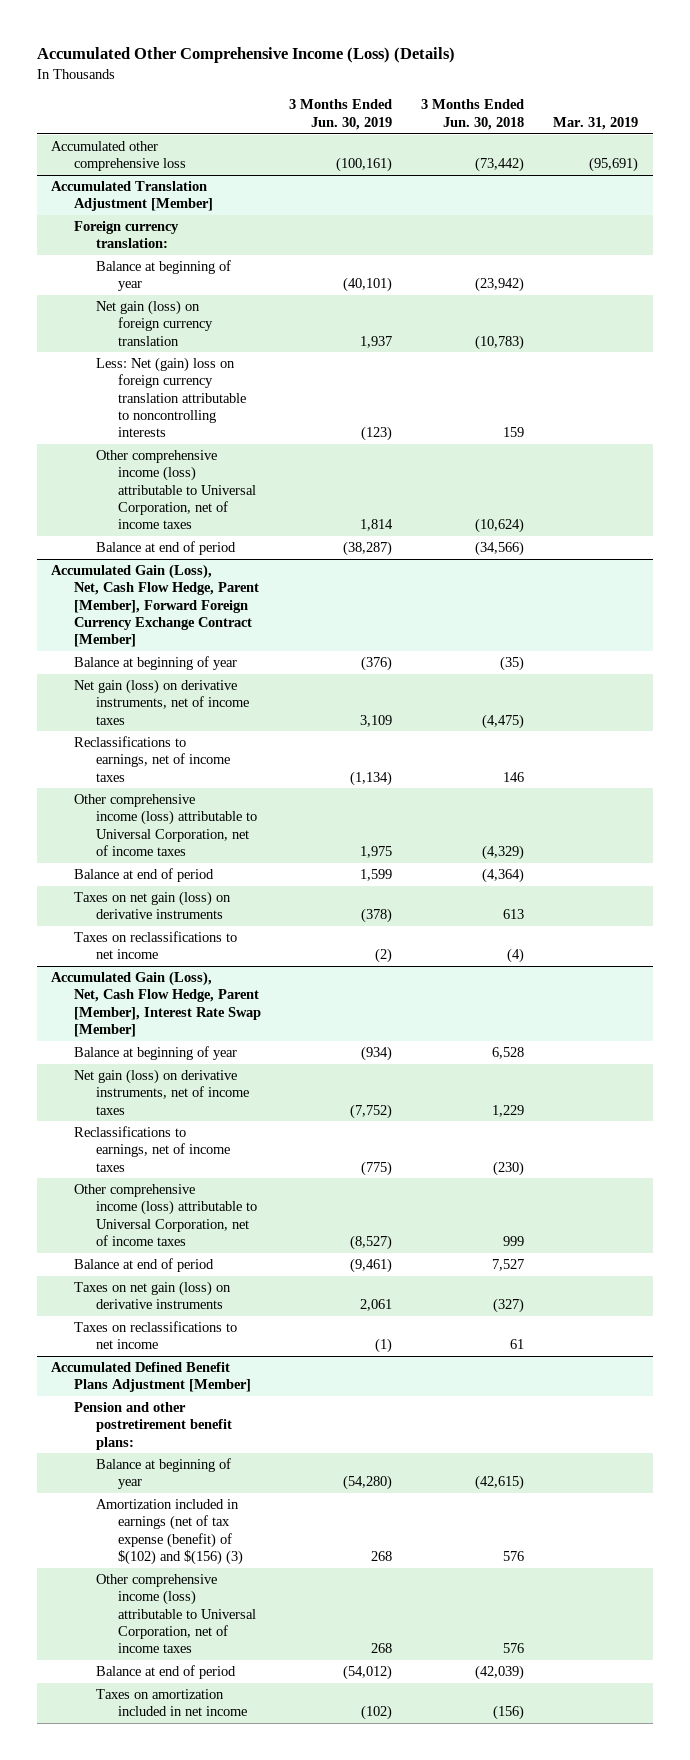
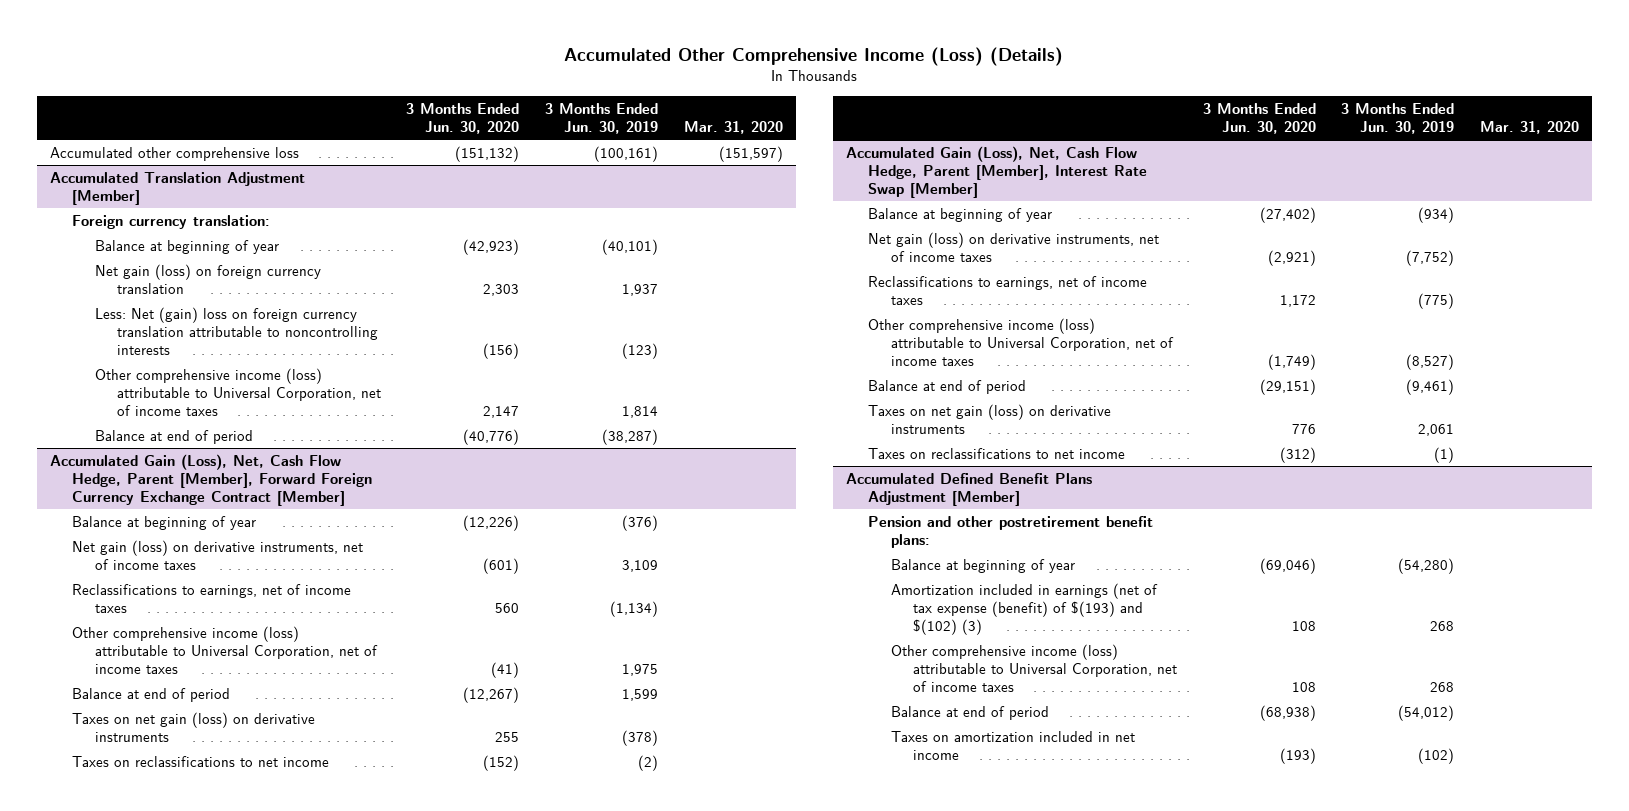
[421,99,525,130] 3 Months Ended Jun. 30, 2018 -> none
[553,116,639,130] Mar. 31, 2019 -> none
none -> [406,102,520,134] 3 Months Ended Jun. 30, 2020
none -> [683,120,783,134] Mar. 31, 2020
[95,1499,243,1565] Amortization included in earnings (net of tax expense (benefit) of $(102) and $(156) (3) -> [890,582,1158,636] Amortization included in earnings (net of tax expense (benefit) of $(193) and $(102) (3)

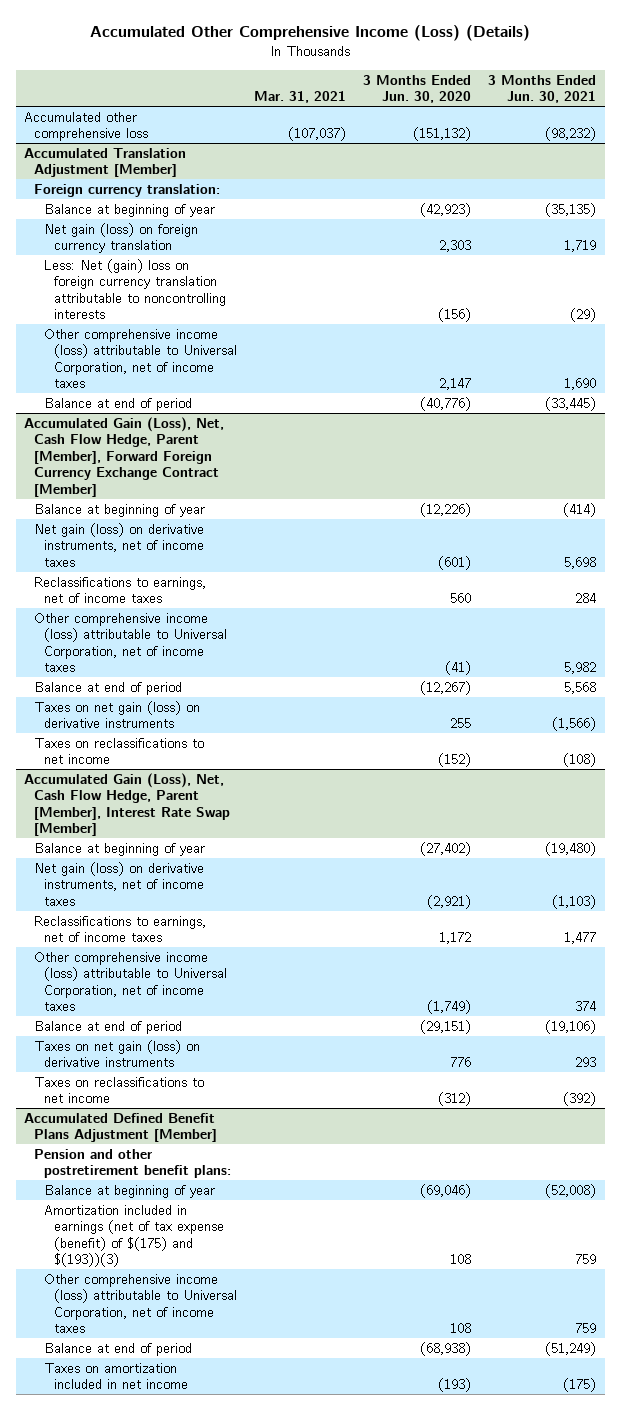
[545,102,659,134] 3 Months Ended Jun. 30, 2019 -> none
[683,120,783,134] Mar. 31, 2020 -> none
none -> [254,91,347,104] Mar. 31, 2021
none -> [488,74,597,104] 3 Months Ended Jun. 30, 2021
[890,582,1158,636] Amortization included in earnings (net of tax expense (benefit) of $(193) and $(102) (3) -> [44,1204,225,1268] Amortization included in earnings (net of tax expense (benefit) of $(175) and $(193))(3)

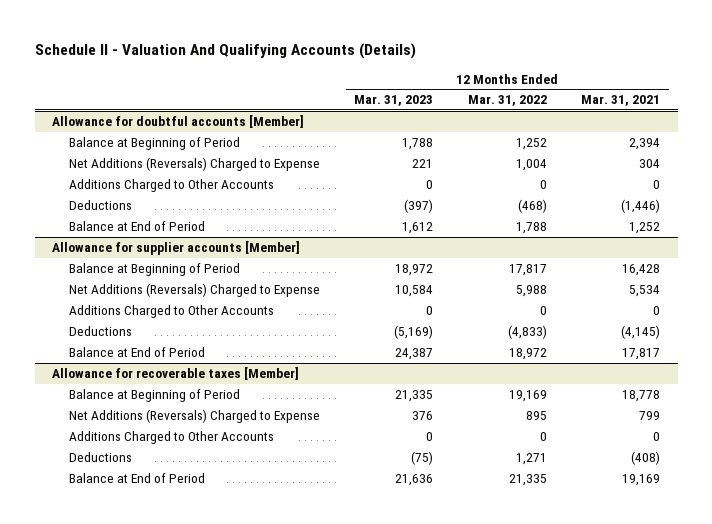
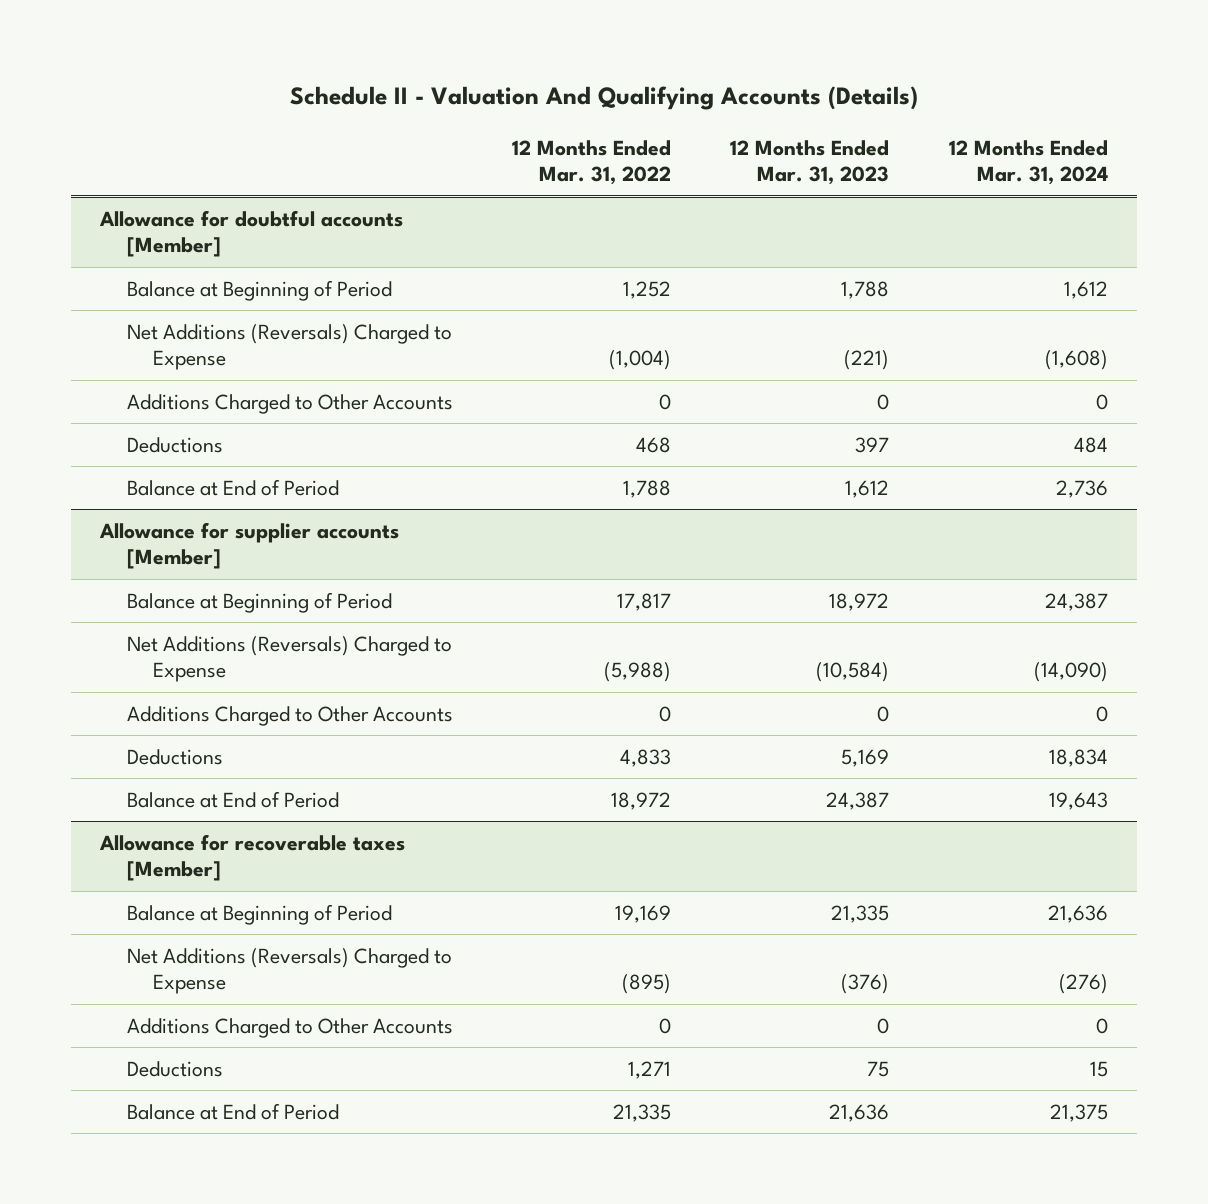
[581,95,661,107] Mar. 31, 2021 -> none
none -> [948,139,1108,186] 12 Months Ended Mar. 31, 2024
[412,159,434,169] 221 -> [844,350,890,371] (221)
[515,159,547,172] 1,004 -> [609,350,672,371] (1,004)
[404,199,434,214] (397) -> [855,436,890,453] 397
[517,199,547,214] (468) -> [636,436,672,453] 468
[395,285,434,298] 10,584 -> [816,662,890,683] (10,584)
[515,285,547,298] 5,988 -> [604,662,672,683] (5,988)
[394,325,434,340] (5,169) -> [841,748,890,767] 5,169
[507,325,547,340] (4,833) -> [620,748,672,767] 4,833
[412,411,434,421] 376 -> [841,974,890,995] (376)
[525,411,547,421] 895 -> [622,974,672,995] (895)
[411,451,434,466] (75) -> [867,1060,890,1077] 75

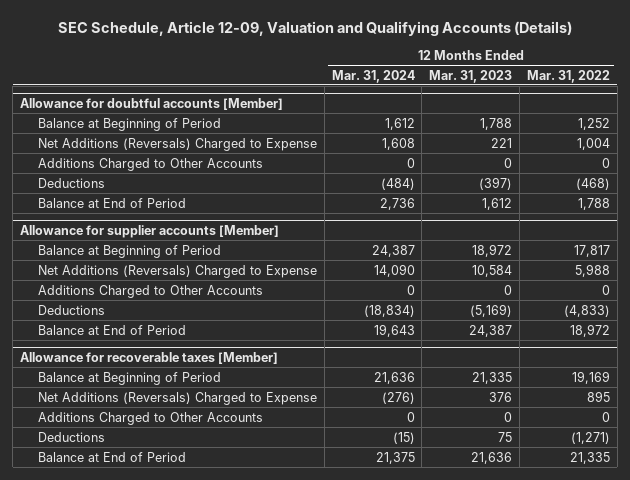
[289,86,918,111] Schedule II - Valuation And Qualifying Accounts (Details) -> [58,20,573,36] SEC Schedule, Article 12-09, Valuation and Qualifying Accounts (Details)
[609,350,672,371] (1,004) -> [576,137,610,150] 1,004
[844,350,890,371] (221) -> [491,137,513,148] 221
[1044,350,1108,371] (1,608) -> [381,137,415,150] 1,608
[636,436,672,453] 468 -> [575,177,610,190] (468)
[855,436,890,453] 397 -> [479,176,513,190] (397)
[1073,436,1108,453] 484 -> [380,177,415,190] (484)
[604,662,672,683] (5,988) -> [574,263,610,277] 5,988
[816,662,890,683] (10,584) -> [472,264,513,277] 10,584
[1033,662,1108,683] (14,090) -> [373,263,415,277] 14,090
[620,748,672,767] 4,833 -> [563,304,610,317] (4,833)
[841,748,890,767] 5,169 -> [470,303,513,317] (5,169)
[1048,748,1108,767] 18,834 -> [363,304,415,317] (18,834)
[622,974,672,995] (895) -> [586,390,610,402] 895
[841,974,890,995] (376) -> [489,391,513,402] 376
[628,1060,672,1079] 1,271 -> [570,431,610,444] (1,271)
[1089,1060,1108,1077] 15 -> [392,431,415,444] (15)

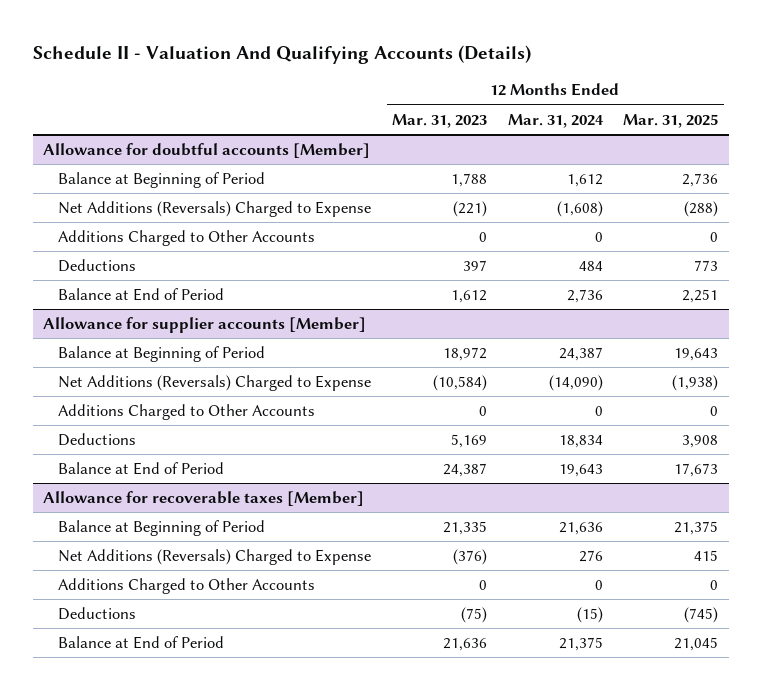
[58,20,573,36] SEC Schedule, Article 12-09, Valuation and Qualifying Accounts (Details) -> [32,44,531,64] Schedule II - Valuation And Qualifying Accounts (Details)
[526,69,610,83] Mar. 31, 2022 -> none
none -> [623,113,719,128] Mar. 31, 2025
[381,137,415,150] 1,608 -> [556,201,603,218] (1,608)
[491,137,513,148] 221 -> [452,201,487,218] (221)
[380,177,415,190] (484) -> [578,261,603,272] 484
[479,176,513,190] (397) -> [462,260,487,272] 397
[373,263,415,277] 14,090 -> [548,375,603,392] (14,090)
[472,264,513,277] 10,584 -> [432,375,487,392] (10,584)
[363,304,415,317] (18,834) -> [558,435,603,449] 18,834
[470,303,513,317] (5,169) -> [450,434,487,449] 5,169
[381,391,415,404] (276) -> [578,550,603,563] 276
[489,391,513,402] 376 -> [452,549,487,566] (376)
[498,431,513,442] 75 -> [460,607,487,624] (75)

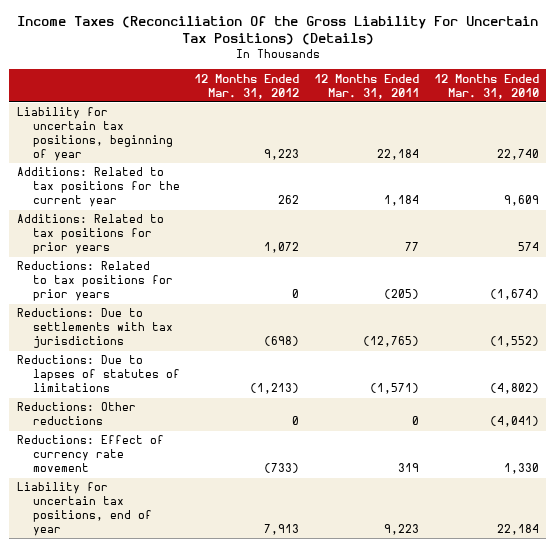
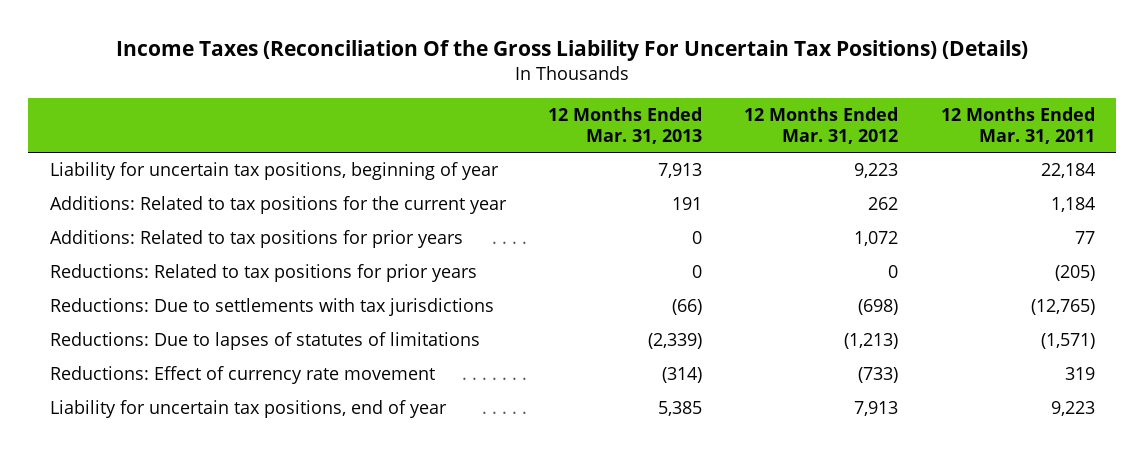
[434,73,540,99] 12 Months Ended Mar. 31, 2010 -> none
none -> [548,106,703,144] 12 Months Ended Mar. 31, 2013
[16,402,136,426] Reductions: Other reductions -> none

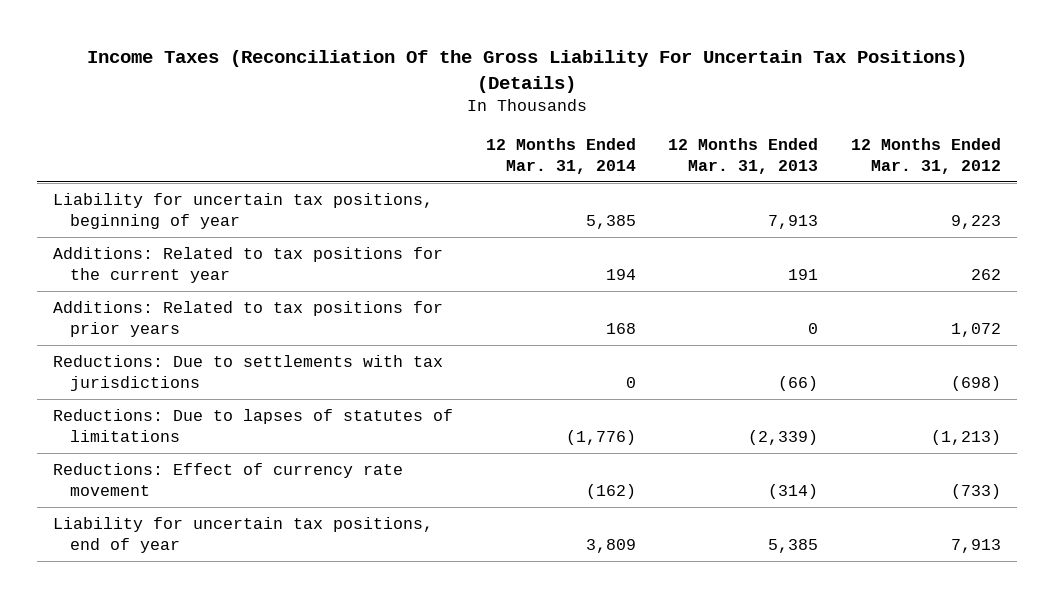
[940,106,1095,144] 12 Months Ended Mar. 31, 2011 -> none
none -> [485,137,636,175] 12 Months Ended Mar. 31, 2014
[49,264,477,283] Reductions: Related to tax positions for prior years -> none

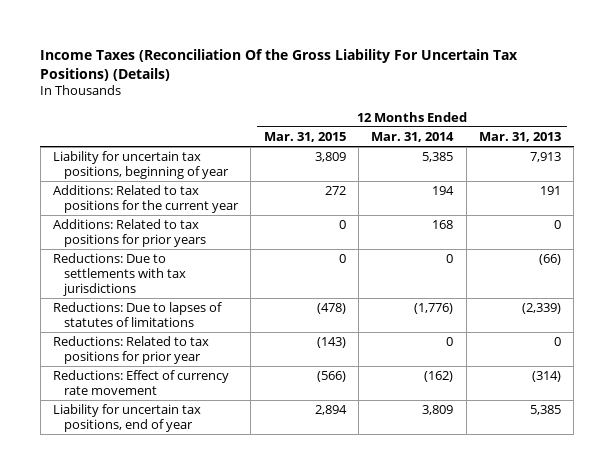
[851,137,1002,175] 12 Months Ended Mar. 31, 2012 -> none
none -> [263,131,346,142] Mar. 31, 2015
none -> [53,336,210,364] Reductions: Related to tax positions for prior year

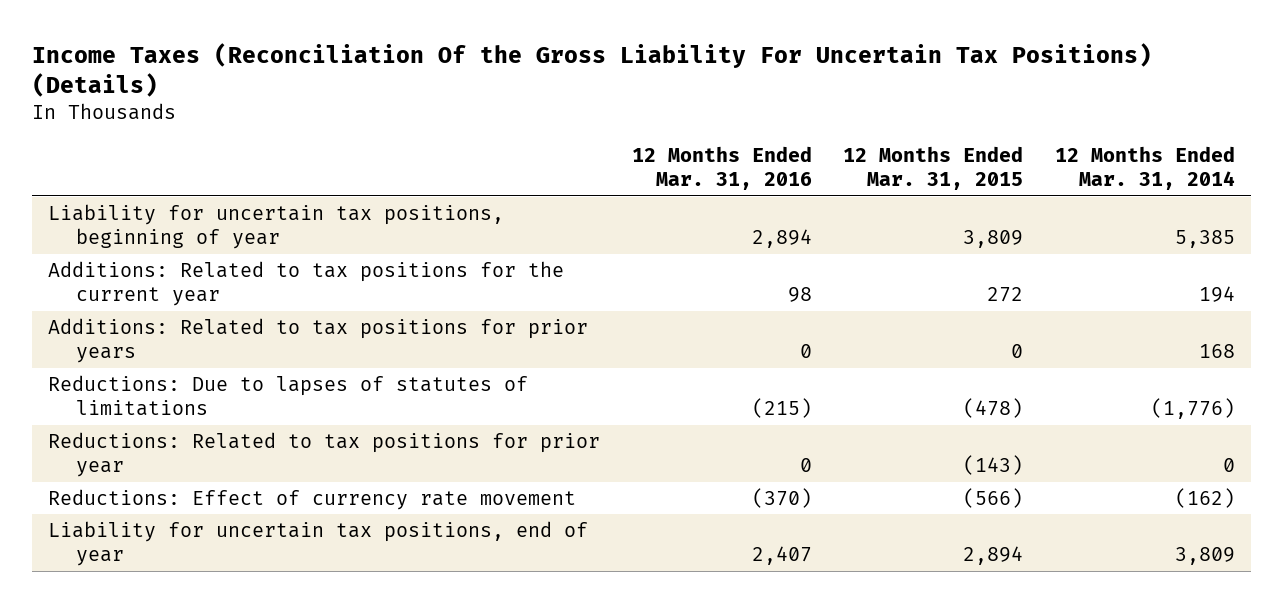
[478,131,561,142] Mar. 31, 2013 -> none
none -> [631,145,812,191] 12 Months Ended Mar. 31, 2016
[53,253,187,296] Reductions: Due to settlements with tax jurisdictions -> none

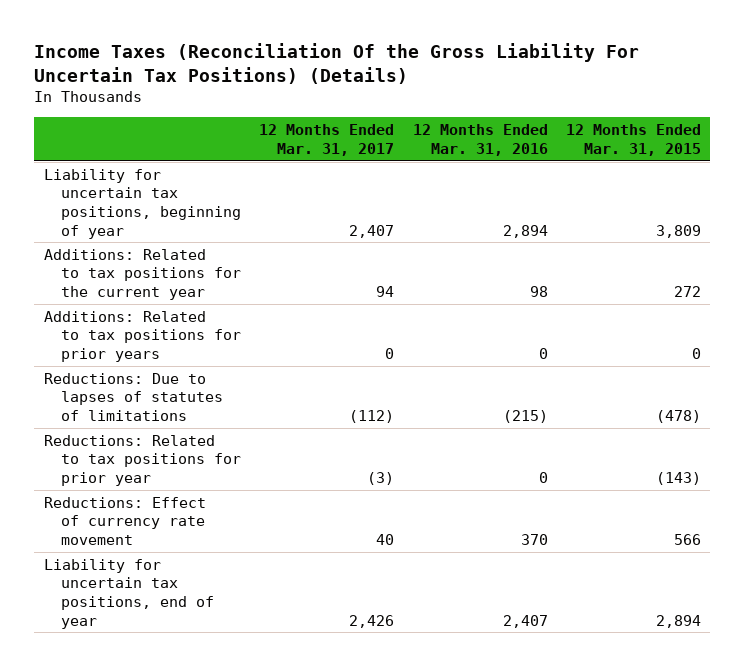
[1054,145,1235,191] 12 Months Ended Mar. 31, 2014 -> none
none -> [259,124,395,156] 12 Months Ended Mar. 31, 2017
[751,487,812,508] (370) -> [520,534,548,546] 370
[963,487,1024,508] (566) -> [673,534,701,546] 566

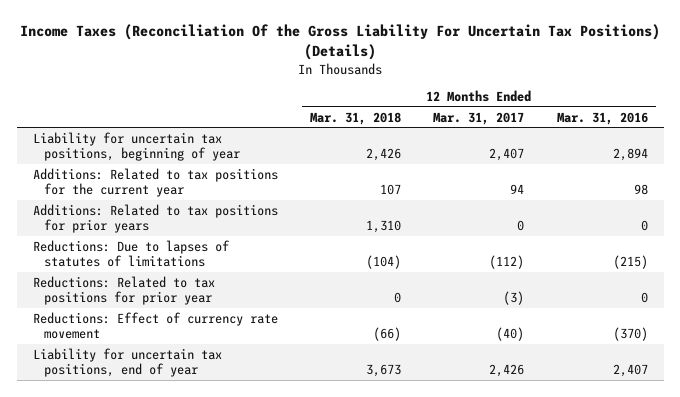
[565,124,701,156] 12 Months Ended Mar. 31, 2015 -> none
none -> [310,111,402,125] Mar. 31, 2018
[376,534,395,546] 40 -> [496,327,525,342] (40)
[520,534,548,546] 370 -> [612,327,648,342] (370)

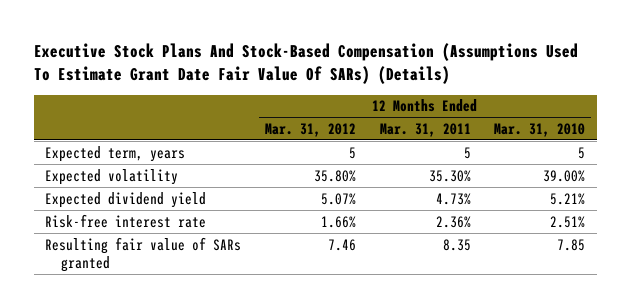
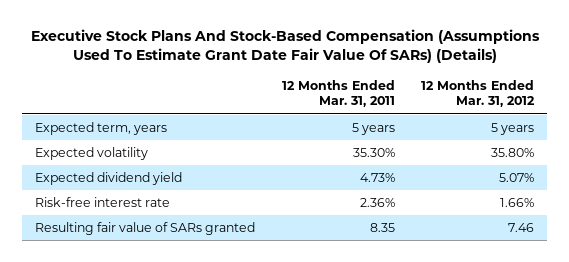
[494,122,586,137] Mar. 31, 2010 -> none
[349,146,357,159] 5 -> [490,122,534,135] 5 years
[463,146,471,159] 5 -> [351,122,395,135] 5 years

